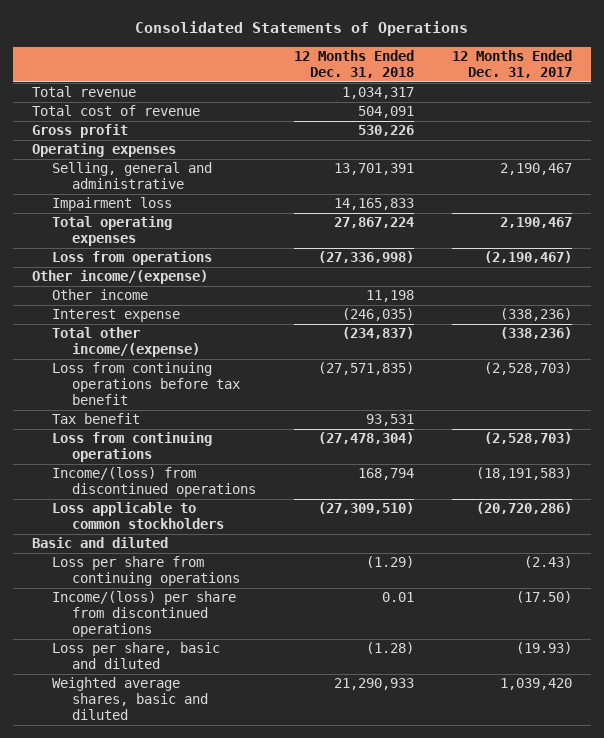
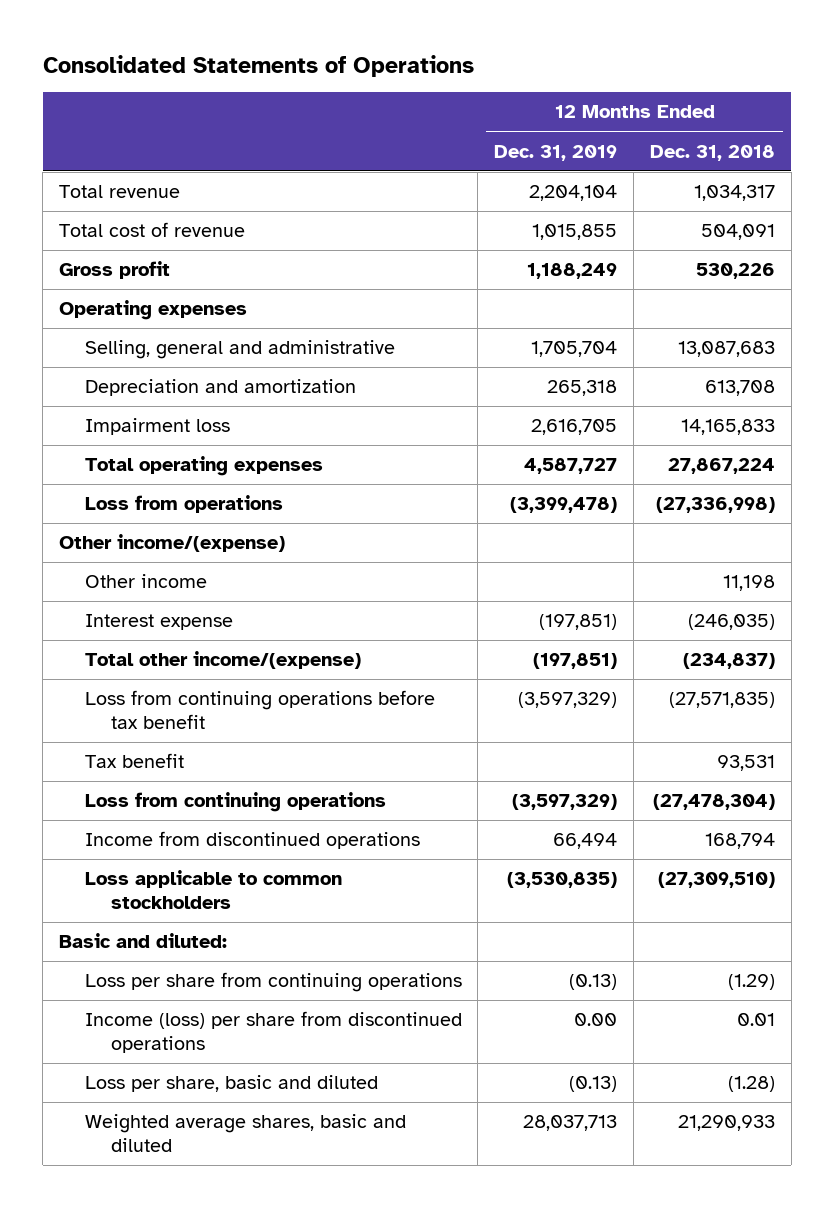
[452,50,573,78] 12 Months Ended Dec. 31, 2017 -> none
none -> [494,144,618,161] Dec. 31, 2019
[334,163,415,176] 13,701,391 -> [677,341,775,358] 13,087,683
none -> [84,379,356,397] Depreciation and amortization
[51,467,257,498] Income/(loss) from discontinued operations -> [84,831,420,850] Income from discontinued operations
[31,537,168,549] Basic and diluted -> [58,933,227,949] Basic and diluted:
[51,591,236,638] Income/(loss) per share from discontinued operations -> [84,1011,462,1053] Income (loss) per share from discontinued operations

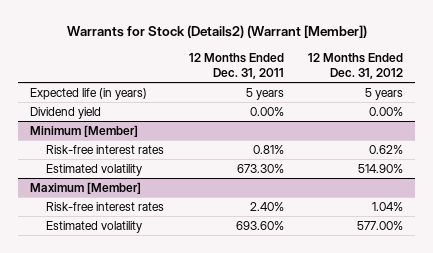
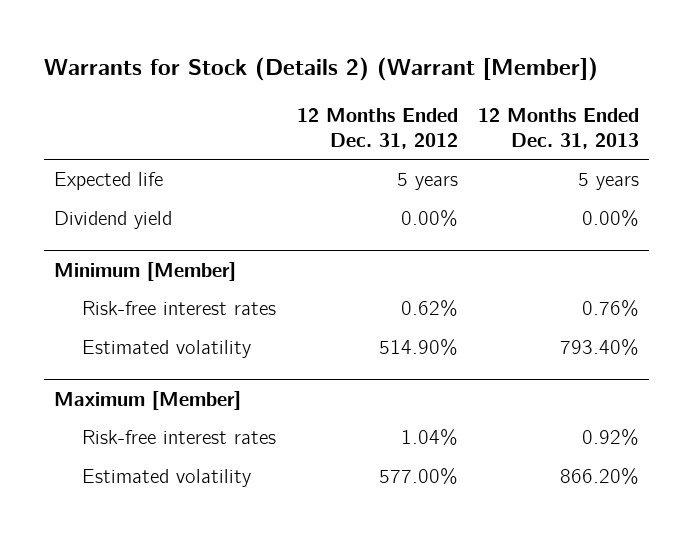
[66,25,367,39] Warrants for Stock (Details2) (Warrant [Member]) -> [44,57,599,82] Warrants for Stock (Details 2) (Warrant [Member])
[188,52,284,80] 12 Months Ended Dec. 31, 2011 -> none
none -> [477,107,639,149] 12 Months Ended Dec. 31, 2013
[30,87,148,100] Expected life (in years) -> [54,172,164,191] Expected life

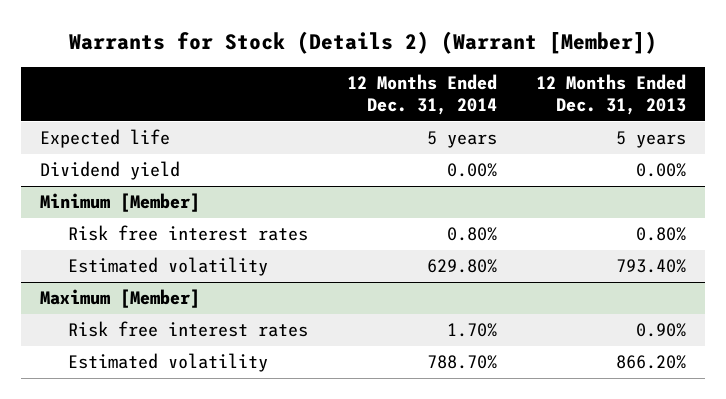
[296,107,458,149] 12 Months Ended Dec. 31, 2012 -> none
none -> [347,74,498,116] 12 Months Ended Dec. 31, 2014
[82,301,277,316] Risk-free interest rates -> [68,225,309,242] Risk free interest rates
[581,300,639,318] 0.76% -> [635,227,686,242] 0.80%
[82,430,277,445] Risk-free interest rates -> [68,321,309,338] Risk free interest rates
[581,429,639,447] 0.92% -> [635,323,686,338] 0.90%

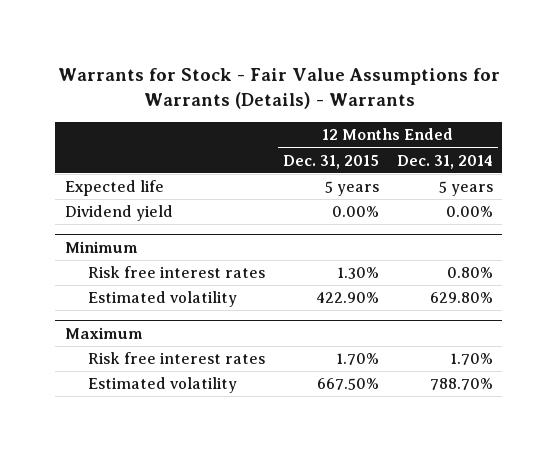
[69,31,658,55] Warrants for Stock (Details 2) (Warrant [Member]) -> [57,67,500,109] Warrants for Stock - Fair Value Assumptions for Warrants (Details) - Warrants
[535,74,686,116] 12 Months Ended Dec. 31, 2013 -> none
none -> [282,154,379,169] Dec. 31, 2015
[40,193,201,213] Minimum [Member] -> [64,240,138,253] Minimum
[40,289,201,309] Maximum [Member] -> [64,326,143,339] Maximum

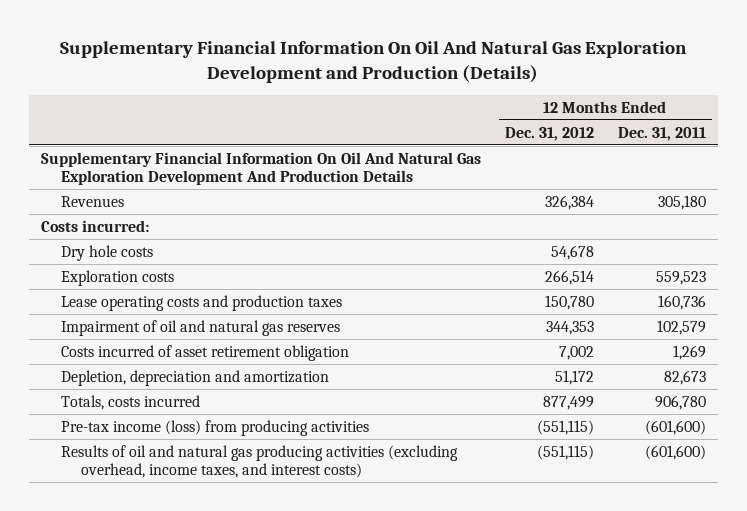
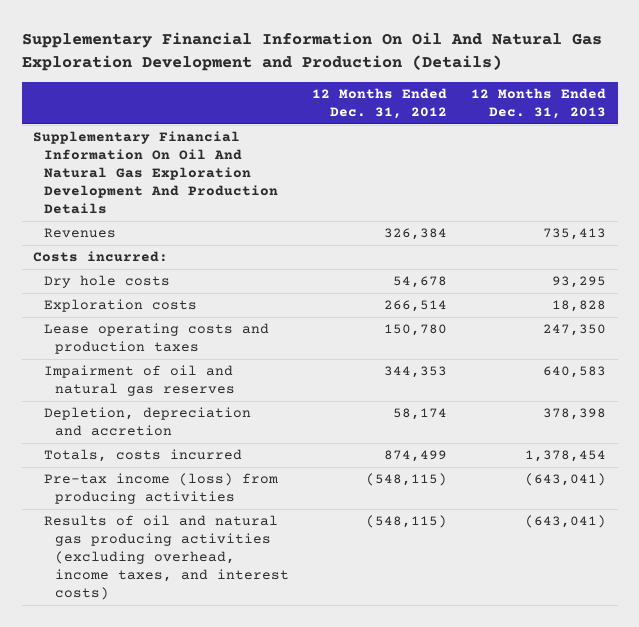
[617,126,706,141] Dec. 31, 2011 -> none
none -> [470,88,606,120] 12 Months Ended Dec. 31, 2013
[61,344,350,361] Costs incurred of asset retirement obligation -> none
[61,369,330,386] Depletion, depreciation and amortization -> [44,407,252,437] Depletion, depreciation and accretion
[554,369,594,385] 51,172 -> [393,408,448,421] 58,174
[542,395,594,410] 877,499 -> [384,450,448,463] 874,499
[536,419,594,435] (551,115) -> [366,473,448,487] (548,115)
[536,444,594,460] (551,115) -> [366,515,448,529] (548,115)

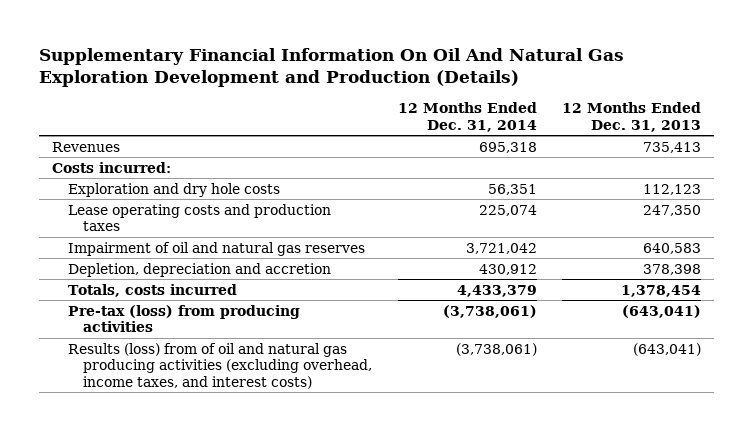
[312,88,448,120] 12 Months Ended Dec. 31, 2012 -> none
none -> [397,102,537,132] 12 Months Ended Dec. 31, 2014
[33,131,279,215] Supplementary Financial Information On Oil And Natural Gas Exploration Development And Production Details -> none
[44,299,198,313] Exploration costs -> none
[44,275,171,289] Dry hole costs -> [67,182,280,197] Exploration and dry hole costs
[551,276,606,289] 93,295 -> [643,183,702,195] 112,123
[44,473,279,505] Pre-tax income (loss) from producing activities -> [67,304,300,333] Pre-tax (loss) from producing activities
[44,515,289,601] Results of oil and natural gas producing activities (excluding overhead, income taxes, and interest costs) -> [67,342,373,390] Results (loss) from of oil and natural gas producing activities (excluding overhead, income taxes, and interest costs)

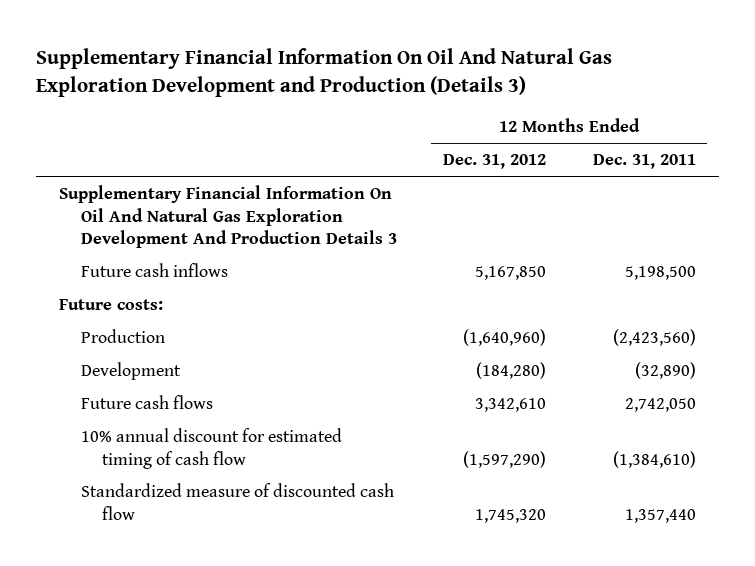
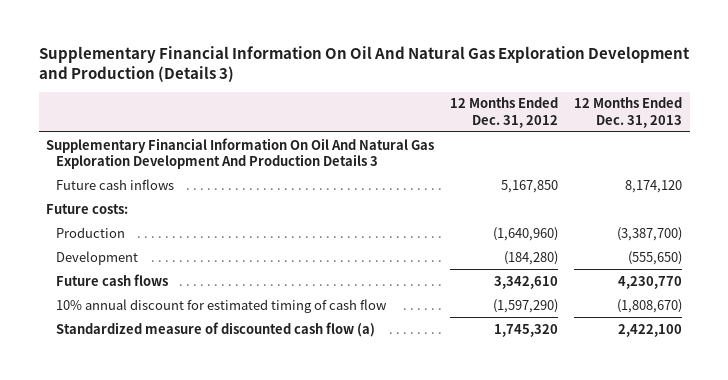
[592,154,696,170] Dec. 31, 2011 -> none
none -> [574,97,683,128] 12 Months Ended Dec. 31, 2013
[80,483,394,520] Standardized measure of discounted cash flow -> [56,321,376,337] Standardized measure of discounted cash flow (a)

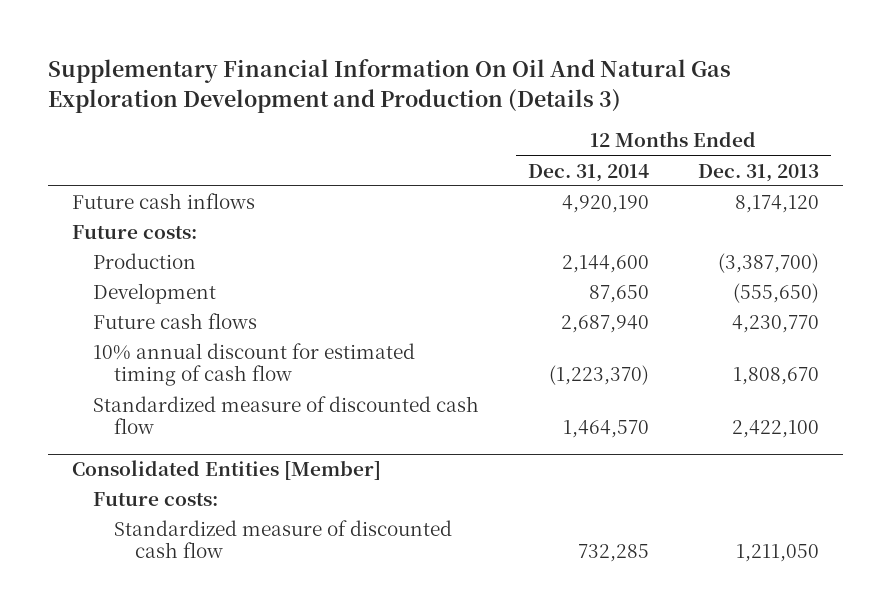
[450,97,559,128] 12 Months Ended Dec. 31, 2012 -> none
none -> [527,163,649,182] Dec. 31, 2014
[46,137,435,170] Supplementary Financial Information On Oil And Natural Gas Exploration Development And Production Details 3 -> none
[617,298,683,313] (1,808,670) -> [732,367,819,386] 1,808,670
[56,321,376,337] Standardized measure of discounted cash flow (a) -> [93,395,480,435] Standardized measure of discounted cash flow
none -> [72,460,382,481] Consolidated Entities [Member]
none -> [93,491,219,506] Future costs:
none -> [114,519,453,559] Standardized measure of discounted cash flow

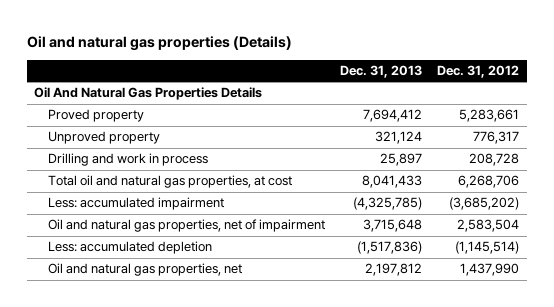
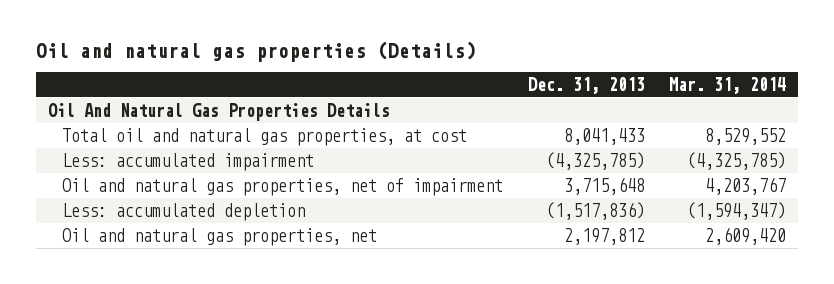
[437,64,520,78] Dec. 31, 2012 -> none
none -> [668,76,786,94] Mar. 31, 2014
[48,109,145,123] Proved property -> none
[48,131,161,145] Unproved property -> none
[48,153,209,167] Drilling and work in process -> none

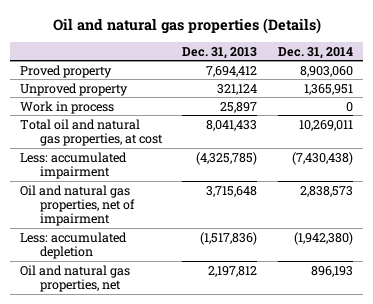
[668,76,786,94] Mar. 31, 2014 -> none
none -> [277,46,353,59] Dec. 31, 2014
[47,103,390,122] Oil And Natural Gas Properties Details -> none
none -> [20,64,113,78] Proved property
none -> [20,82,129,96] Unproved property
none -> [20,100,115,114] Work in process

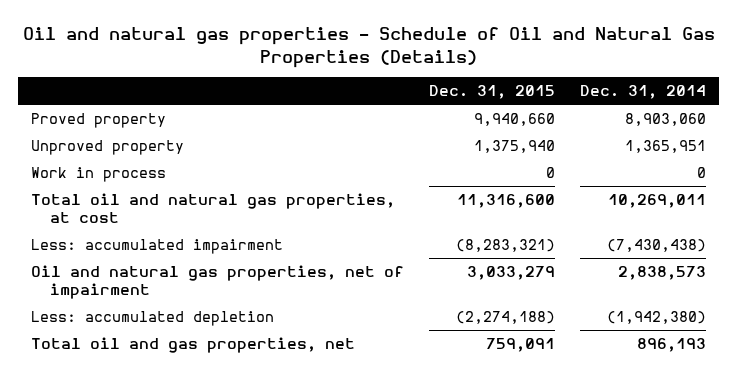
[52,17,321,34] Oil and natural gas properties (Details) -> [22,27,715,68] Oil and natural gas properties - Schedule of Oil and Natural Gas Properties (Details)
[182,46,258,59] Dec. 31, 2013 -> none
none -> [429,84,556,99] Dec. 31, 2015
[20,264,131,293] Oil and natural gas properties, net -> [30,337,355,354] Total oil and gas properties, net

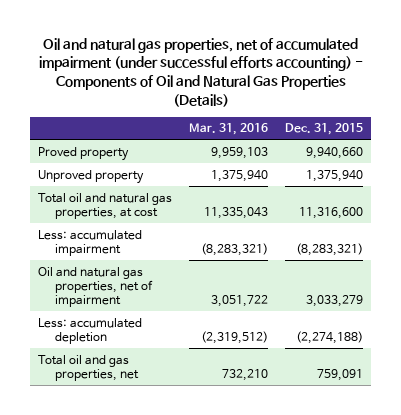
[22,27,715,68] Oil and natural gas properties - Schedule of Oil and Natural Gas Properties (Details) -> [38,37,363,107] Oil and natural gas properties, net of accumulated impairment (under successful efforts accounting) - Components of Oil and Natural Gas Properties (Details)
[580,84,707,99] Dec. 31, 2014 -> none
none -> [189,123,269,136] Mar. 31, 2016
[30,167,166,183] Work in process -> none

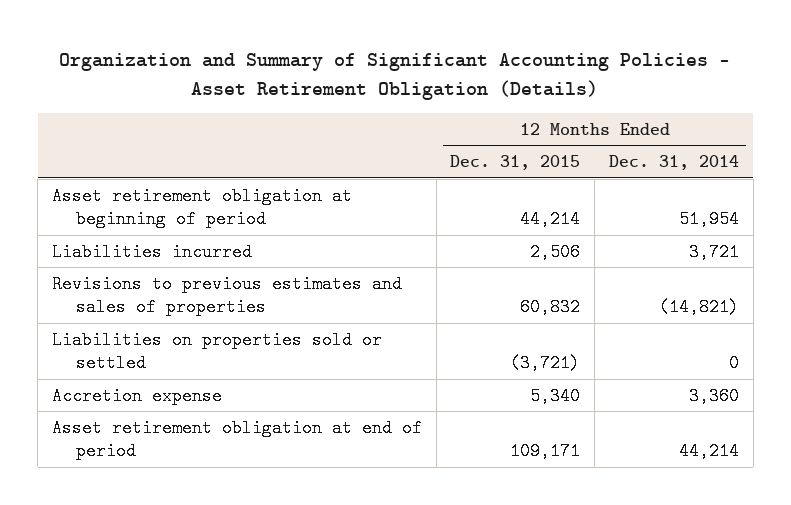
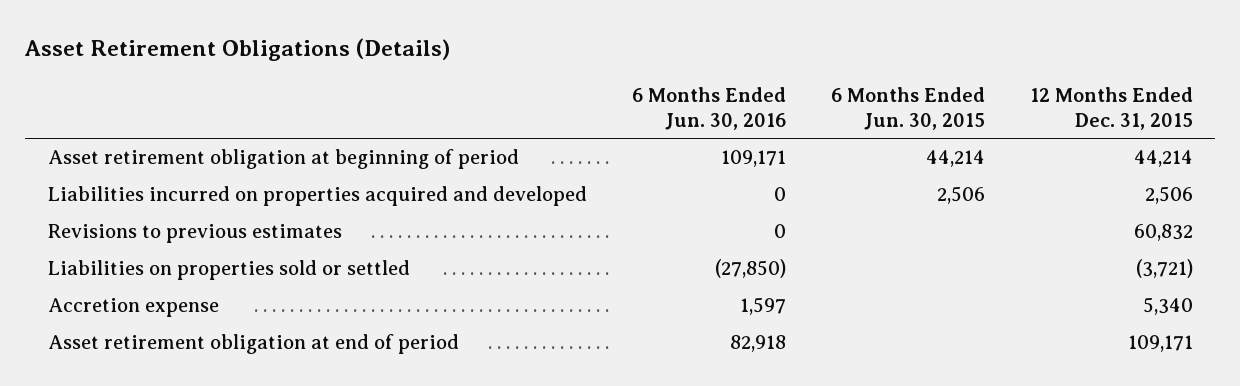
[59,53,731,100] Organization and Summary of Significant Accounting Policies - Asset Retirement Obligation (Details) -> [24,38,451,62] Asset Retirement Obligations (Details)
[608,155,739,171] Dec. 31, 2014 -> none
none -> [631,86,786,130] 6 Months Ended Jun. 30, 2016
none -> [830,86,985,130] 6 Months Ended Jun. 30, 2015
[52,242,253,261] Liabilities incurred -> [47,186,587,207] Liabilities incurred on properties acquired and developed
[52,274,403,317] Revisions to previous estimates and sales of properties -> [47,224,342,244] Revisions to previous estimates

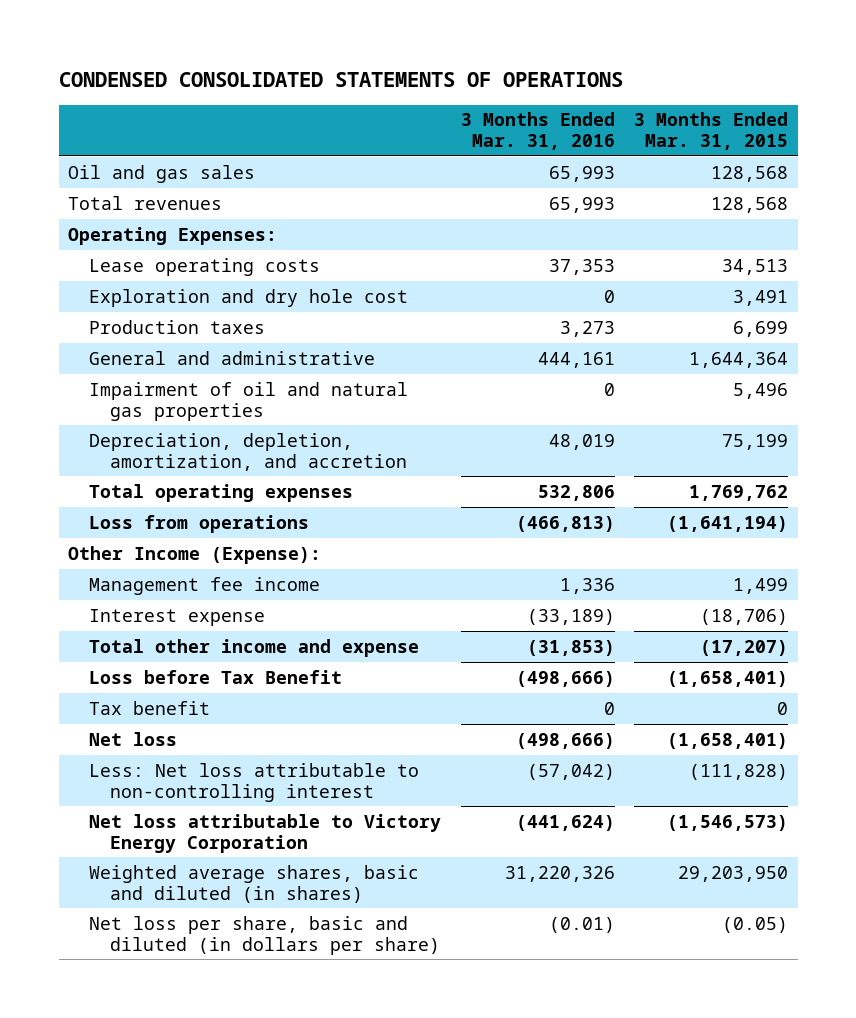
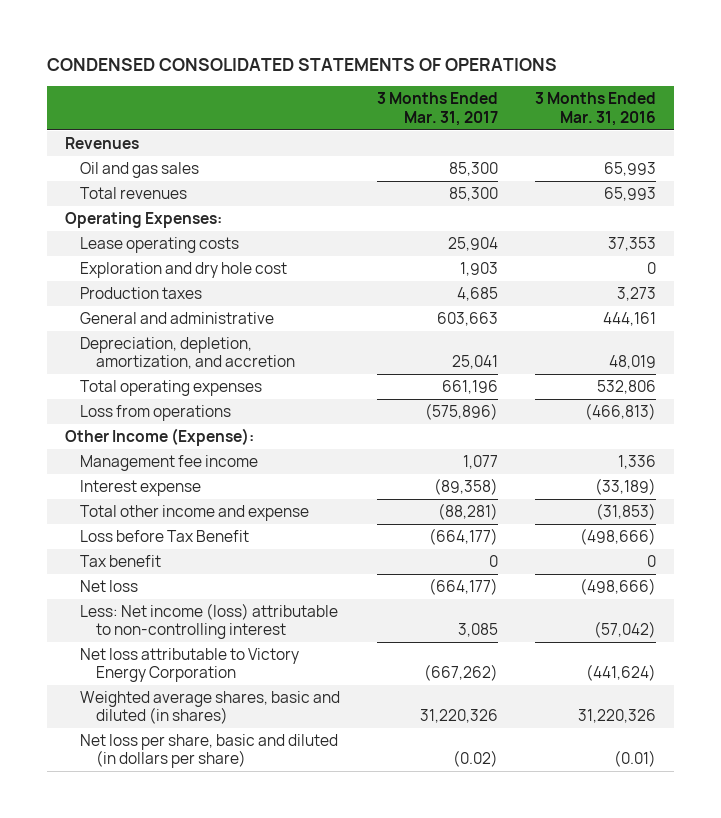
[634,112,789,151] 3 Months Ended Mar. 31, 2015 -> none
none -> [377,92,499,126] 3 Months Ended Mar. 31, 2017
none -> [65,137,140,150] Revenues
[89,381,409,421] Impairment of oil and natural gas properties -> none
[89,762,420,802] Less: Net loss attributable to non-controlling interest -> [80,603,339,640] Less: Net income (loss) attributable to non-controlling interest

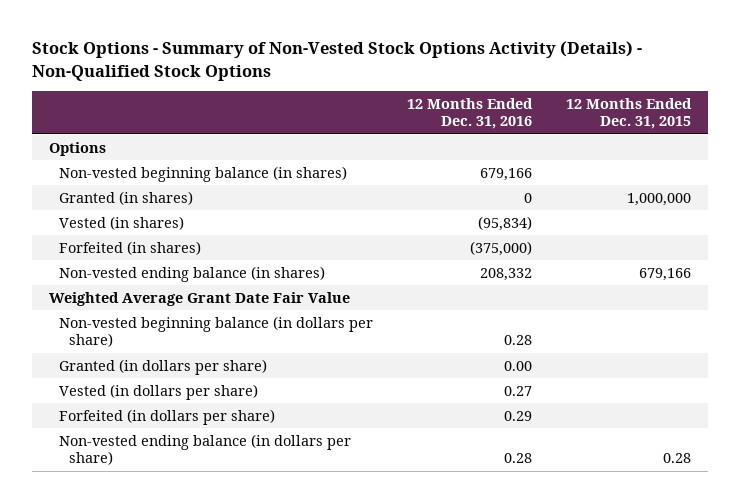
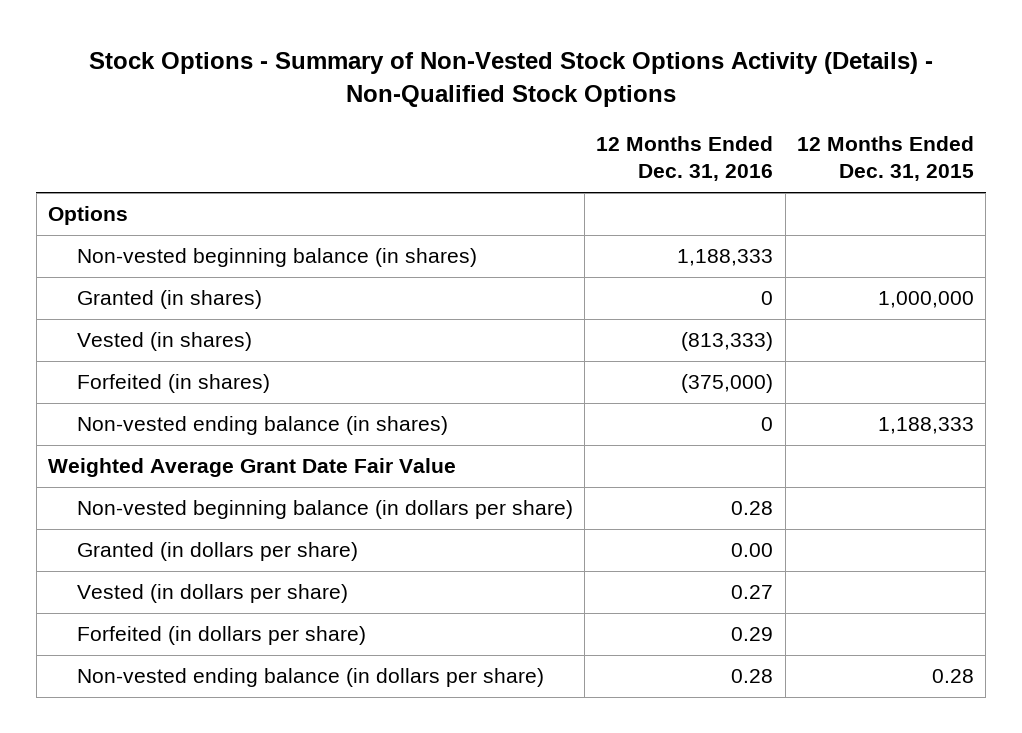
[480,167,533,181] 679,166 -> [677,249,774,267] 1,188,333
[478,215,533,231] (95,834) -> [681,332,774,352] (813,333)
[480,267,533,281] 208,332 -> [761,417,774,432] 0
[639,267,692,281] 679,166 -> [877,417,974,435] 1,188,333

